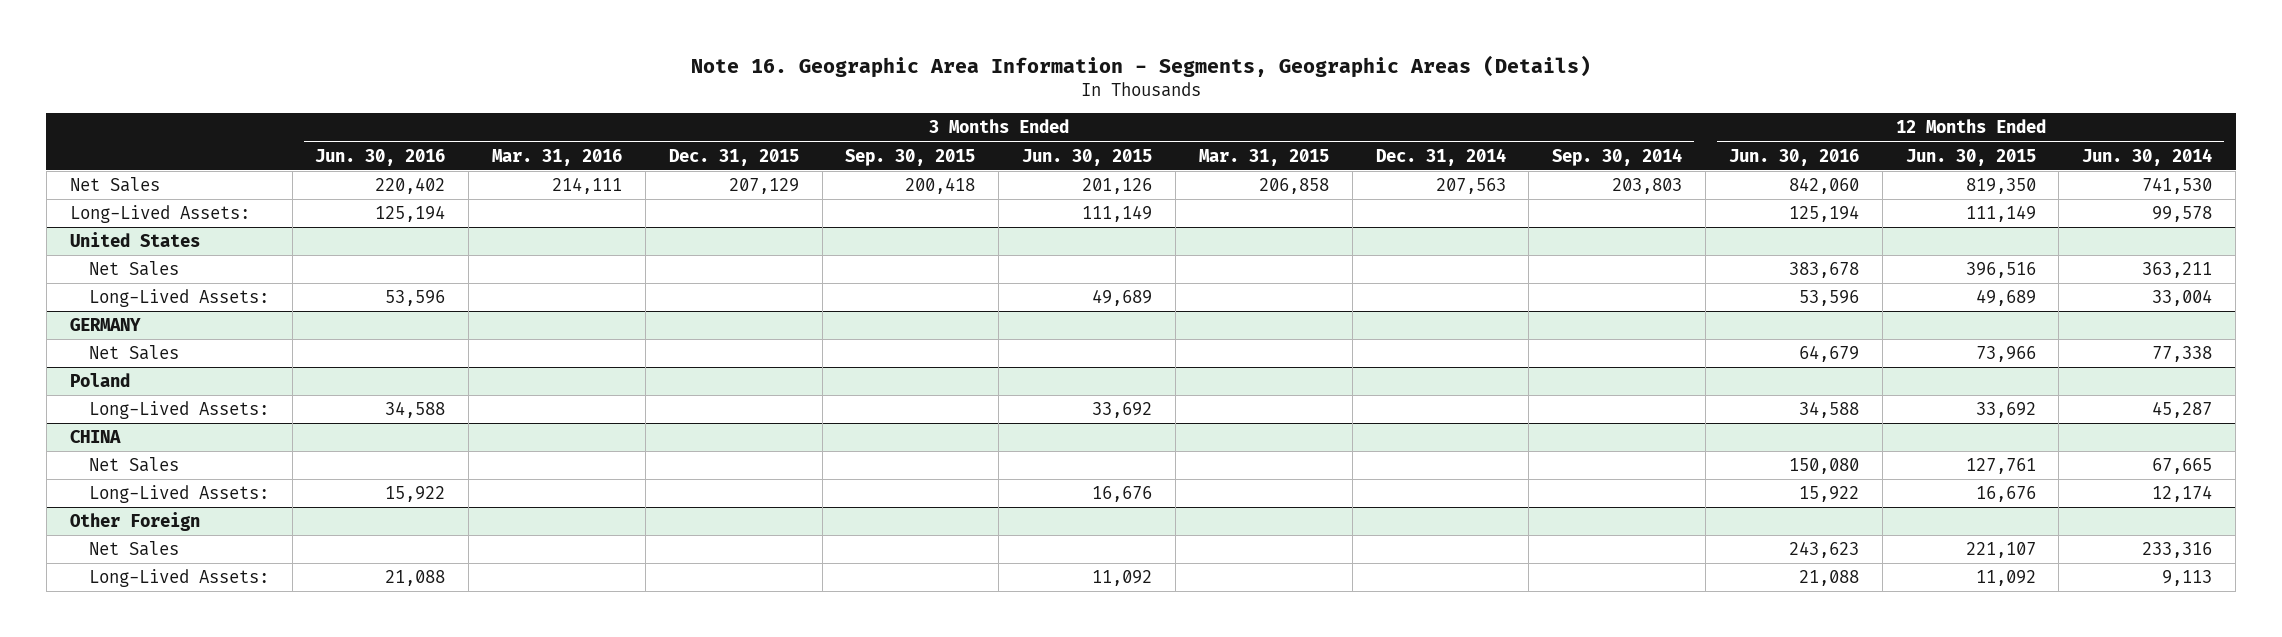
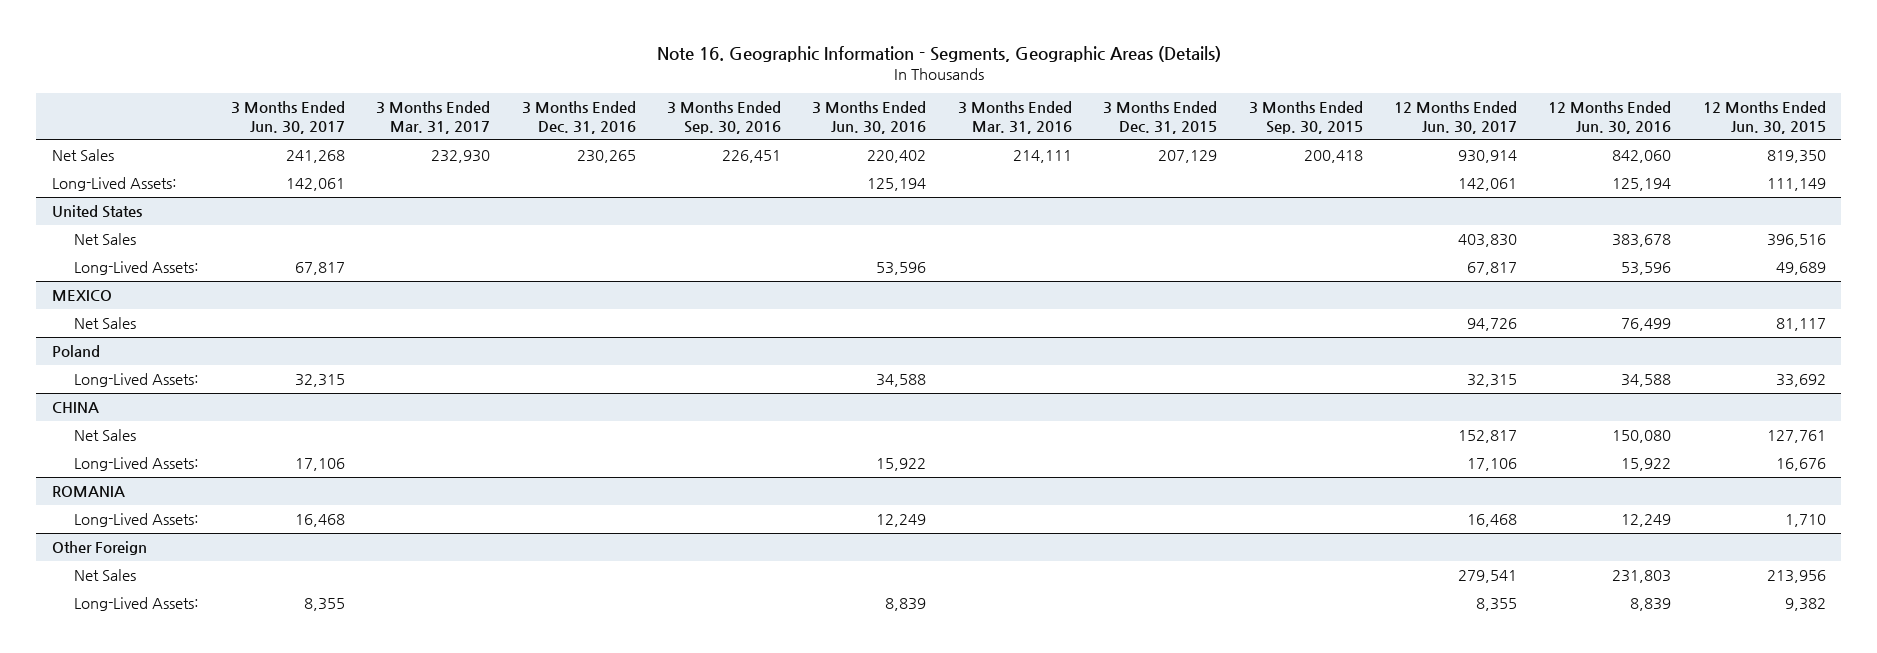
[691,54,1592,78] Note 16. Geographic Area Information - Segments, Geographic Areas (Details) -> [656,45,1221,62] Note 16. Geographic Information - Segments, Geographic Areas (Details)
[1022,148,1153,166] Jun. 30, 2015 -> none
[1198,148,1329,166] Mar. 31, 2015 -> none
[1375,147,1506,166] Dec. 31, 2014 -> none
[1552,147,1683,166] Sep. 30, 2014 -> none
[2082,147,2213,166] Jun. 30, 2014 -> none
none -> [230,101,345,134] 3 Months Ended Jun. 30, 2017
none -> [376,101,491,134] 3 Months Ended Mar. 31, 2017
none -> [521,101,636,134] 3 Months Ended Dec. 31, 2016
none -> [667,101,782,134] 3 Months Ended Sep. 30, 2016
none -> [1393,101,1517,134] 12 Months Ended Jun. 30, 2017
[69,318,141,332] GERMANY -> none
none -> [51,290,112,302] MEXICO
[1798,345,1859,363] 64,679 -> [1621,318,1672,332] 76,499
[1975,346,2036,363] 73,966 -> [1775,318,1826,332] 81,117
none -> [51,486,125,498] ROMANIA
none -> [74,513,200,528] Long-Lived Assets:
[1788,541,1859,559] 243,623 -> [1612,570,1672,584] 231,803
[1965,542,2036,559] 221,107 -> [1766,570,1826,584] 213,956
[385,570,446,587] 21,088 -> [885,598,927,612] 8,839
[1798,570,1859,587] 21,088 -> [1630,598,1672,612] 8,839
[1975,570,2036,587] 11,092 -> [1784,598,1826,612] 9,382

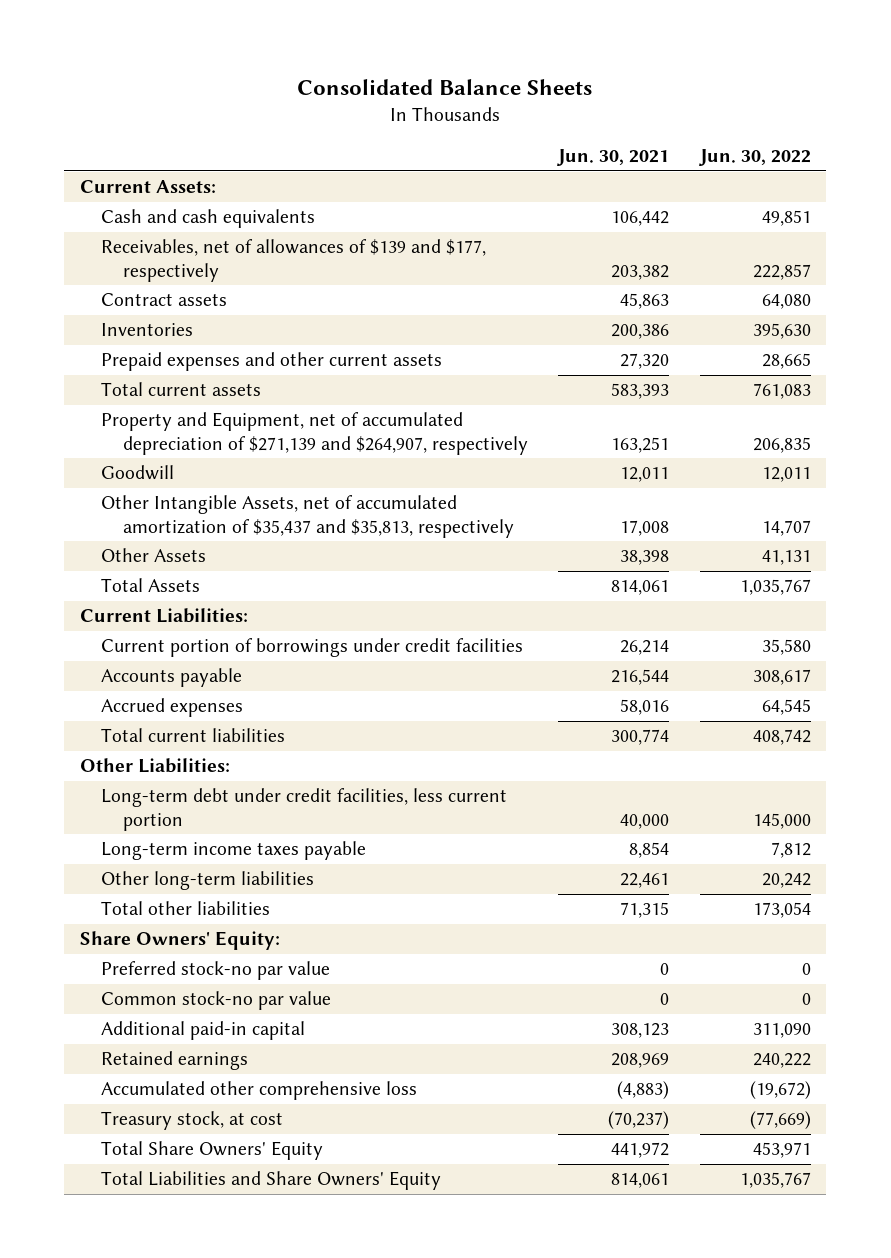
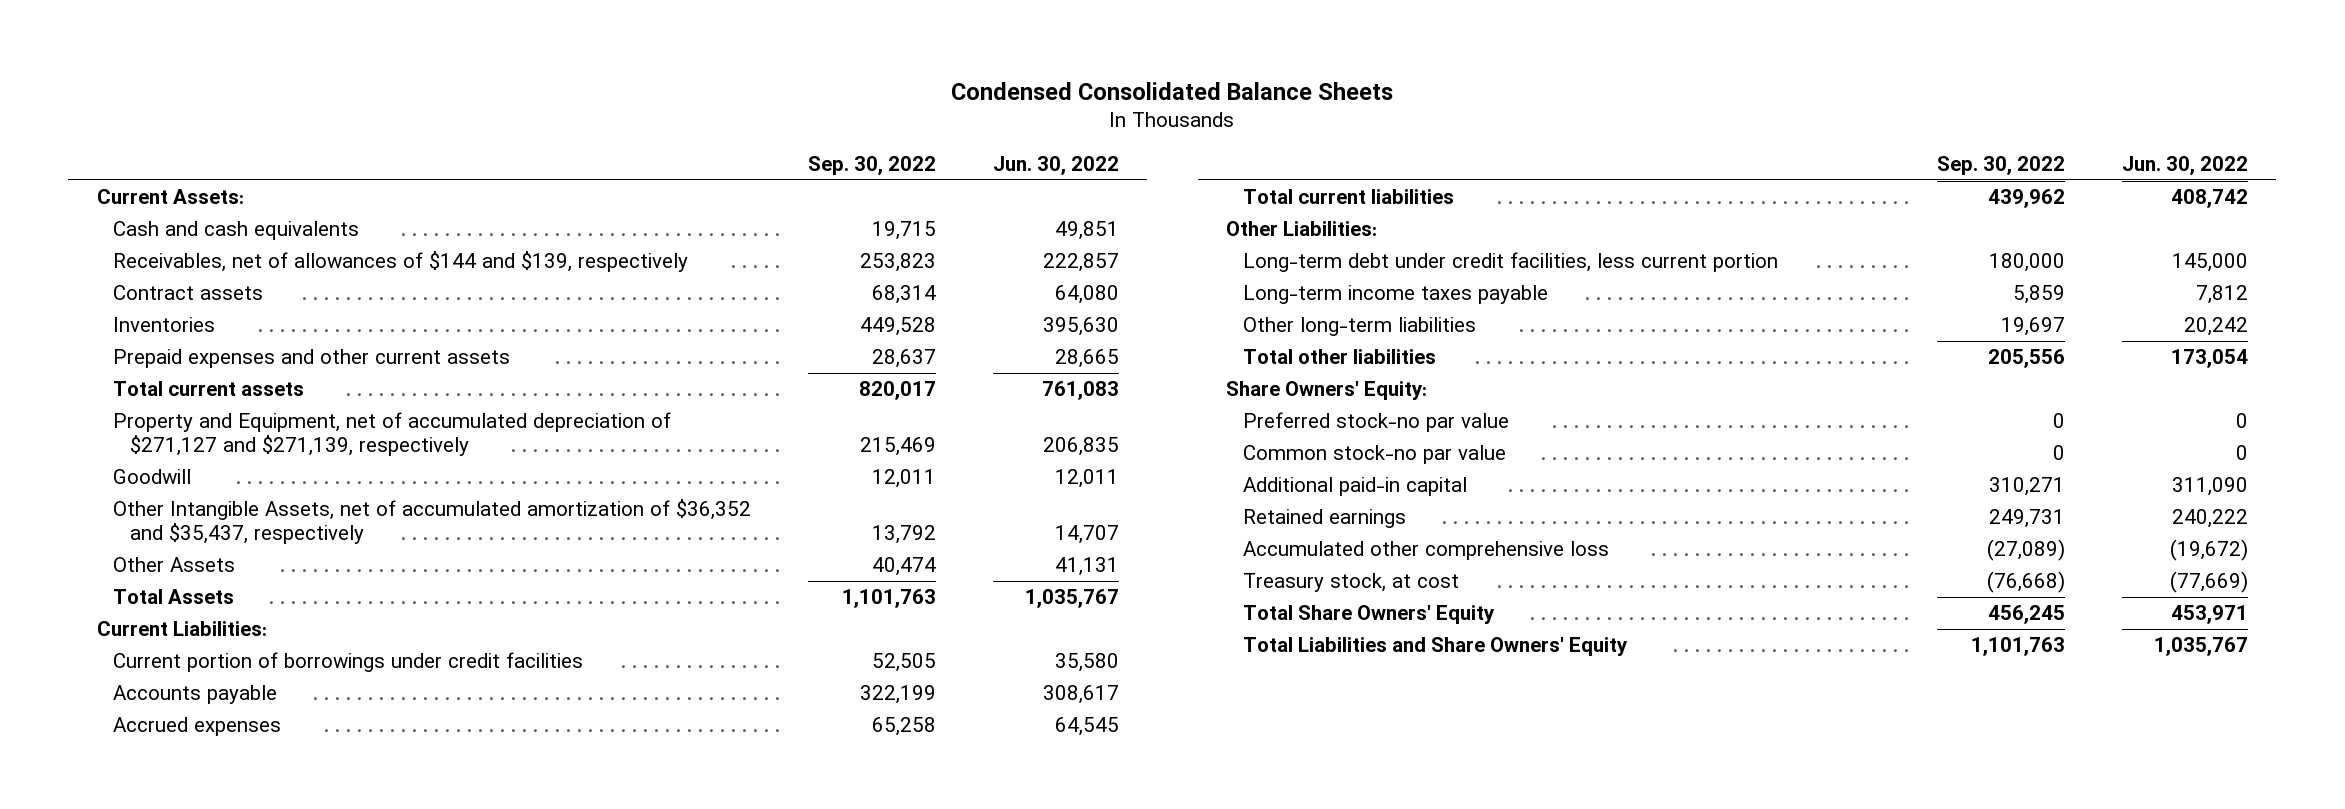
[297,78,593,95] Consolidated Balance Sheets -> [951,81,1394,100] Condensed Consolidated Balance Sheets
[557,149,670,167] Jun. 30, 2021 -> none
none -> [808,156,937,176] Sep. 30, 2022
[101,239,487,282] Receivables, net of allowances of $139 and $177, respectively -> [113,251,689,273] Receivables, net of allowances of $144 and $139, respectively
[101,412,528,455] Property and Equipment, net of accumulated depreciation of $271,139 and $264,907, respectively -> [113,412,672,457] Property and Equipment, net of accumulated depreciation of $271,127 and $271,139, respectively
[101,495,514,538] Other Intangible Assets, net of accumulated amortization of $35,437 and $35,813, respectively -> [113,499,752,545] Other Intangible Assets, net of accumulated amortization of $36,352 and $35,437, respectively

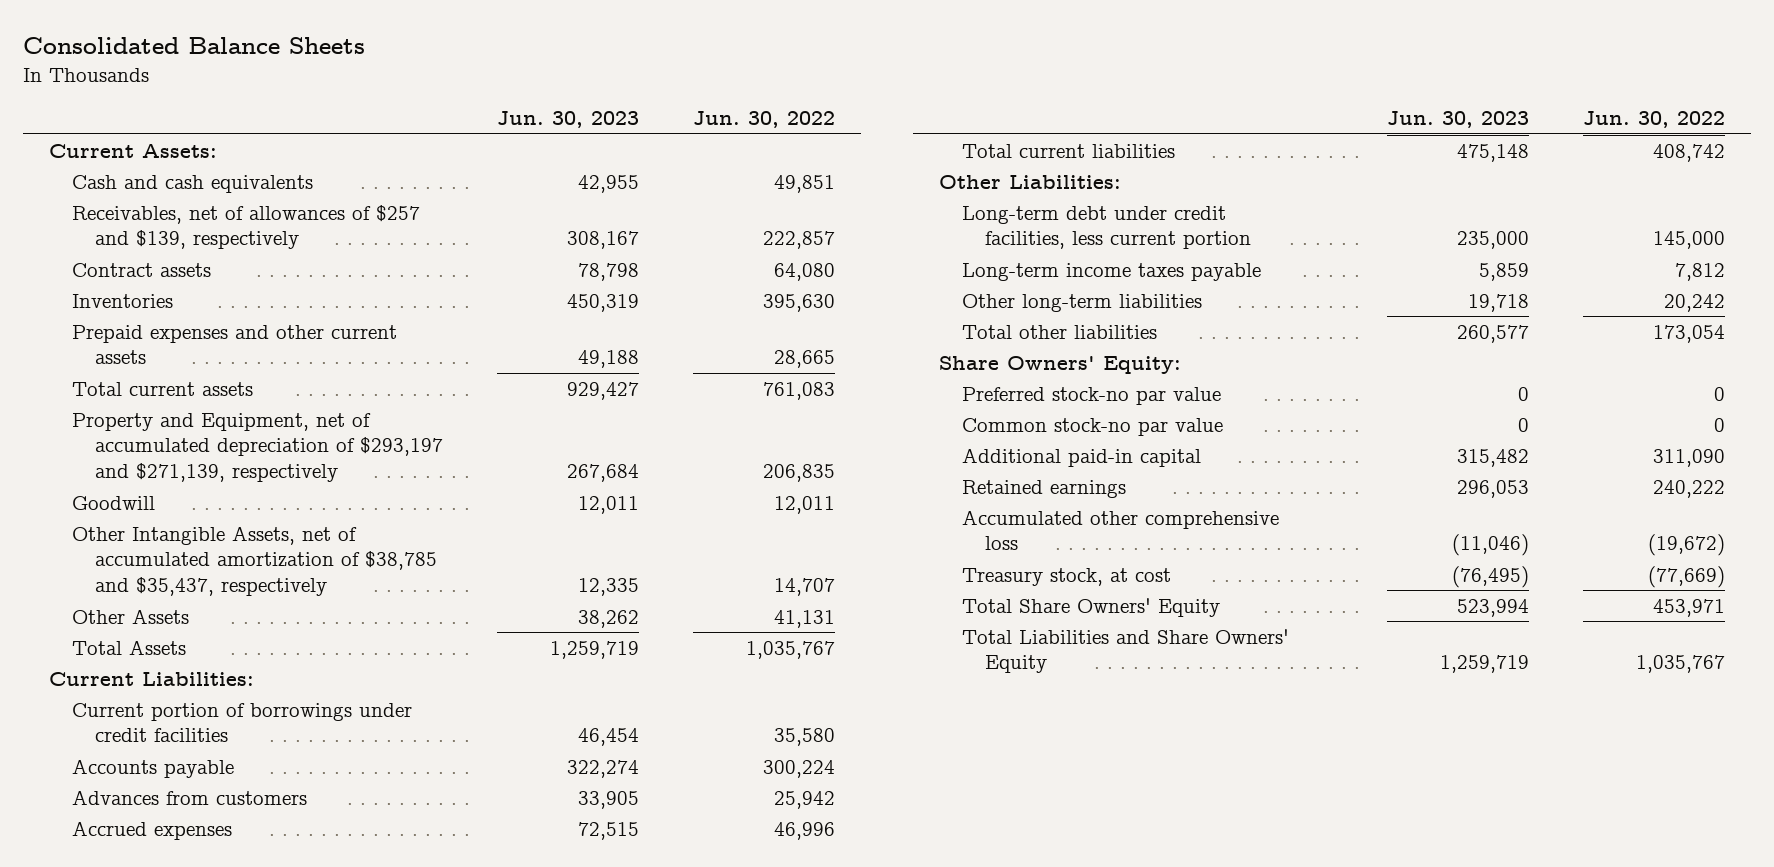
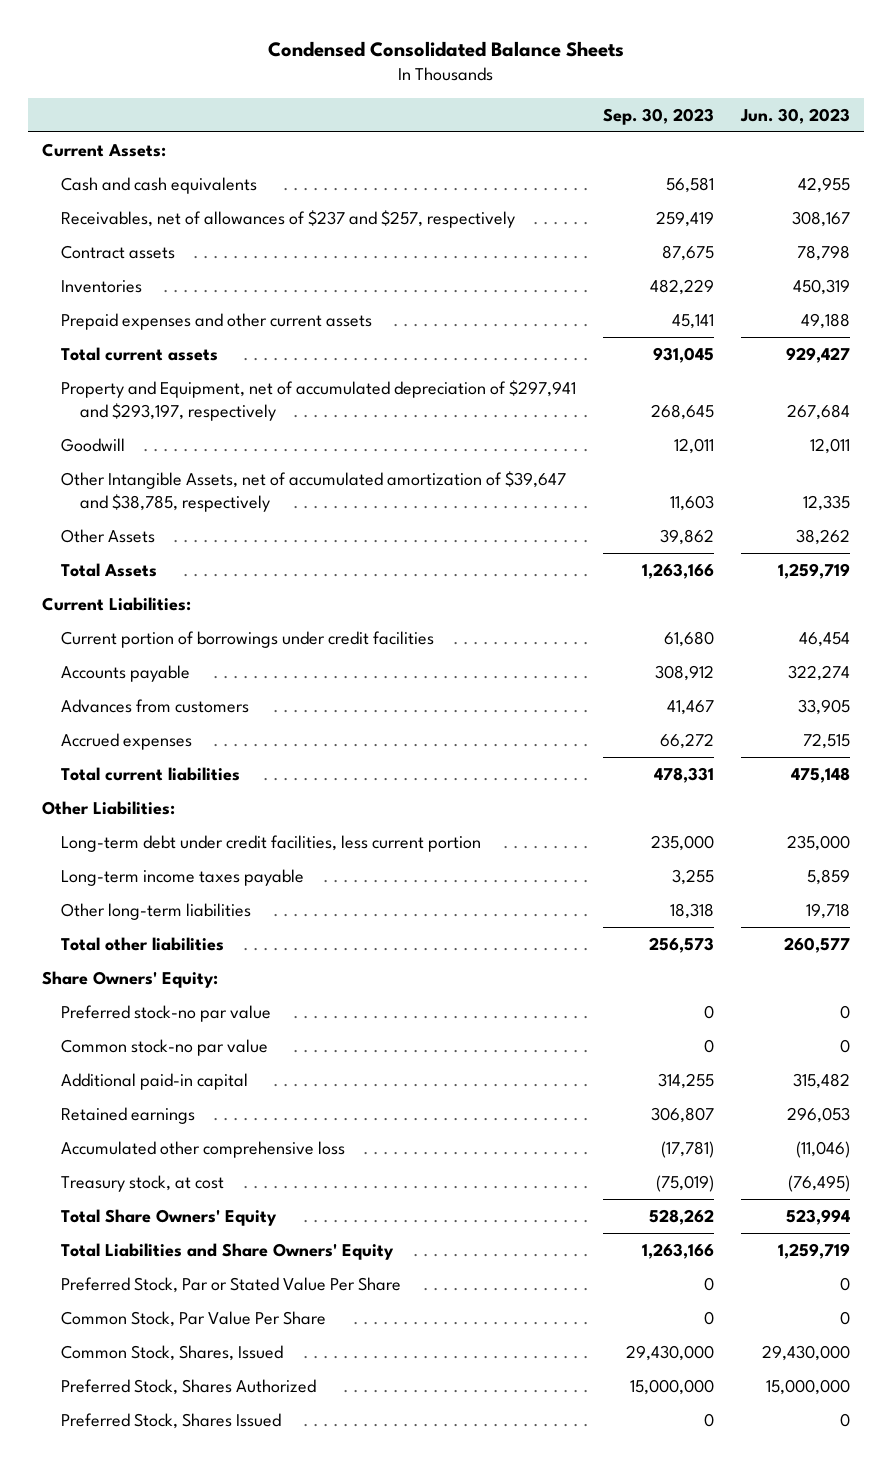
[22,37,365,55] Consolidated Balance Sheets -> [268,40,625,57] Condensed Consolidated Balance Sheets
[692,111,835,129] Jun. 30, 2022 -> none
none -> [602,107,714,125] Sep. 30, 2023
[72,204,421,250] Receivables, net of allowances of $257 and $139, respectively -> [60,209,515,228] Receivables, net of allowances of $237 and $257, respectively
[72,412,444,483] Property and Equipment, net of accumulated depreciation of $293,197 and $271,139, respectively -> [60,379,576,421] Property and Equipment, net of accumulated depreciation of $297,941 and $293,197, respectively
[72,525,438,597] Other Intangible Assets, net of accumulated amortization of $38,785 and $35,437, respectively -> [60,470,566,512] Other Intangible Assets, net of accumulated amortization of $39,647 and $38,785, respectively
none -> [60,1276,401,1293] Preferred Stock, Par or Stated Value Per Share
none -> [60,1310,326,1327] Common Stock, Par Value Per Share
none -> [60,1344,283,1361] Common Stock, Shares, Issued
none -> [60,1378,316,1395] Preferred Stock, Shares Authorized
none -> [60,1412,281,1429] Preferred Stock, Shares Issued

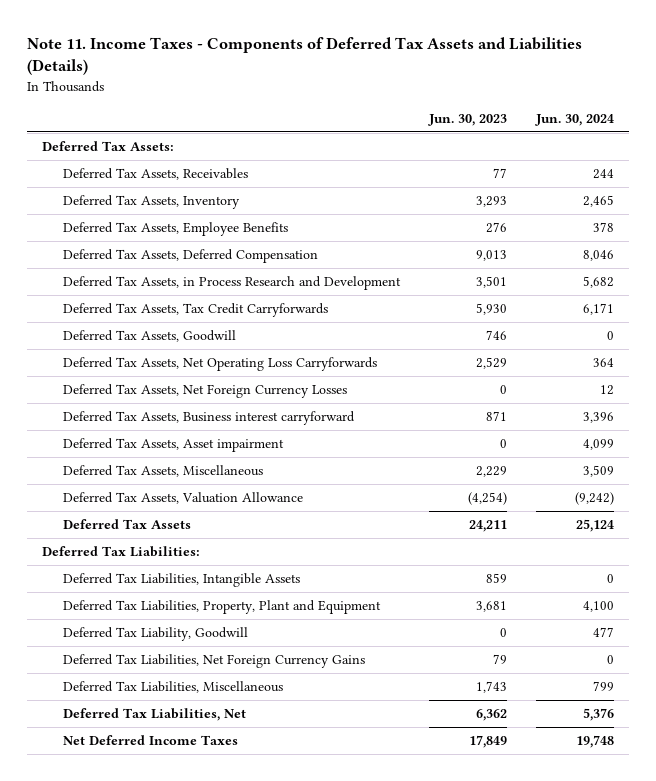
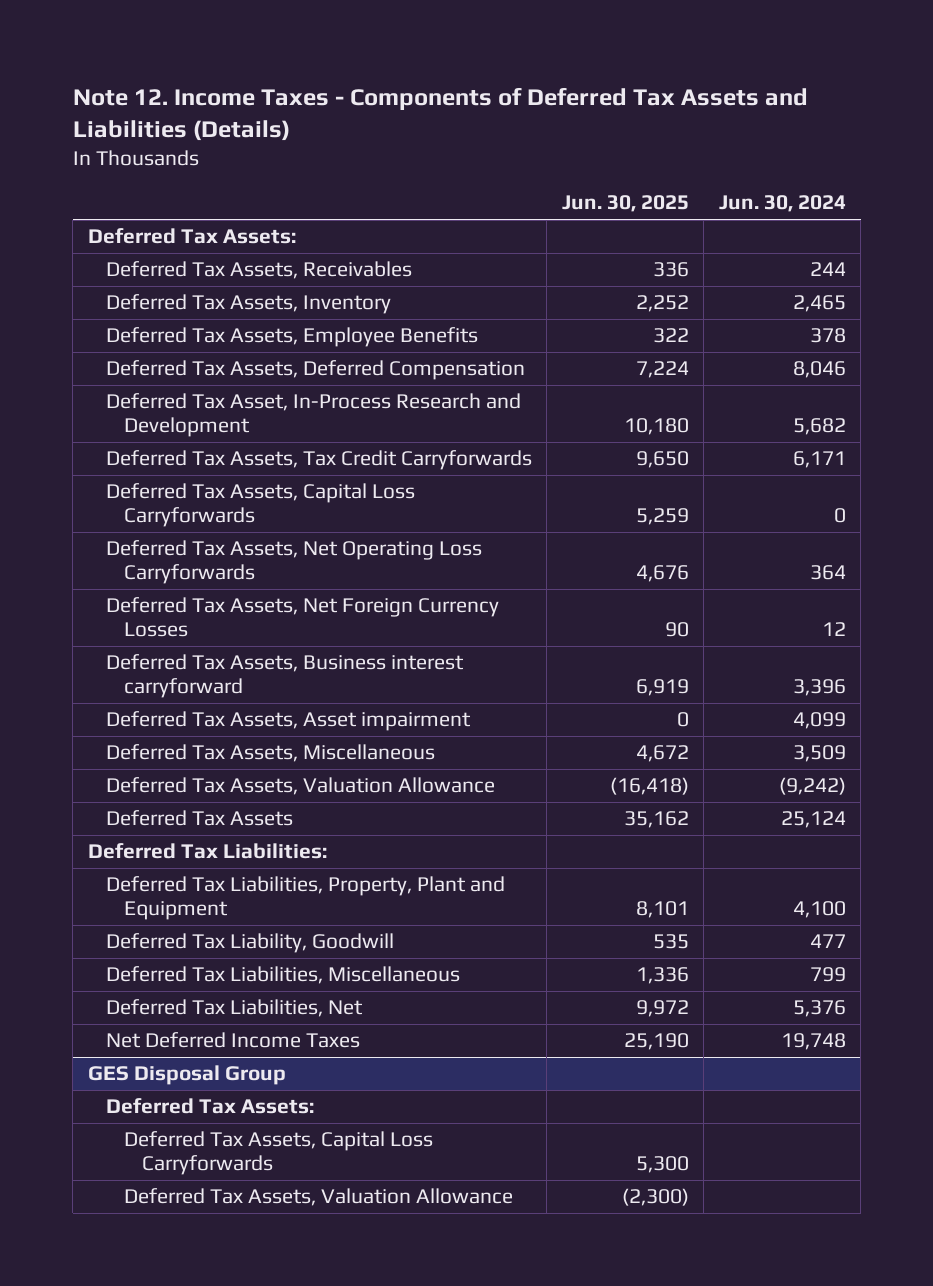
[27,37,583,76] Note 11. Income Taxes - Components of Deferred Tax Assets and Liabilities (Details) -> [72,86,808,142] Note 12. Income Taxes - Components of Deferred Tax Assets and Liabilities (Details)
[428,113,508,126] Jun. 30, 2023 -> none
none -> [561,195,689,213] Jun. 30, 2025
[62,276,401,291] Deferred Tax Assets, in Process Research and Development -> [105,393,521,438] Deferred Tax Asset, In-Process Research and Development
[62,330,236,343] Deferred Tax Assets, Goodwill -> none
none -> [105,483,415,528] Deferred Tax Assets, Capital Loss Carryforwards
[62,573,300,588] Deferred Tax Liabilities, Intangible Assets -> none
[62,654,365,669] Deferred Tax Liabilities, Net Foreign Currency Gains -> none
none -> [87,1065,286,1086] GES Disposal Group
none -> [105,1098,314,1115] Deferred Tax Assets:
none -> [124,1131,434,1176] Deferred Tax Assets, Capital Loss Carryforwards
none -> [124,1188,514,1207] Deferred Tax Assets, Valuation Allowance

